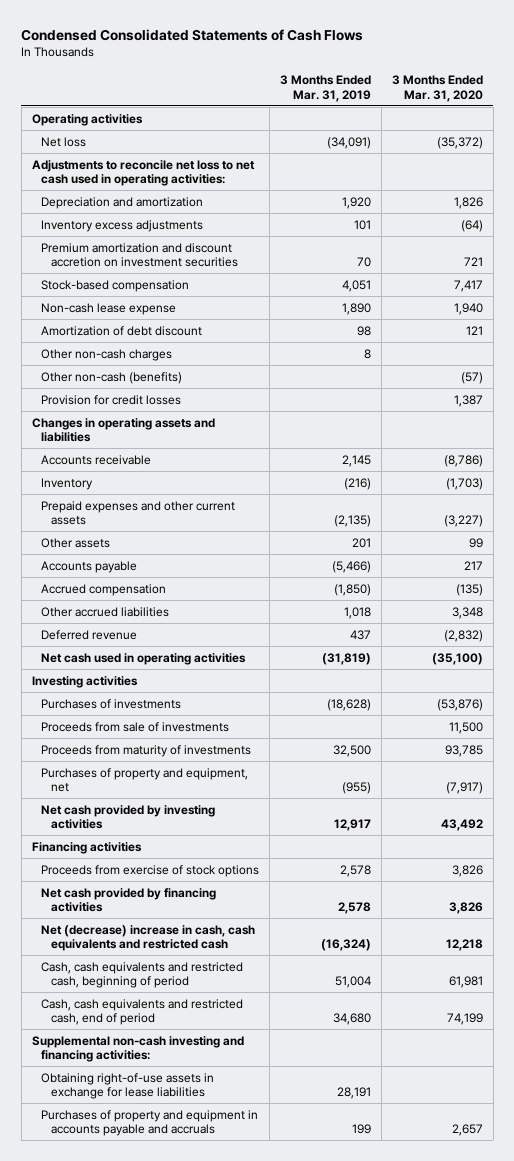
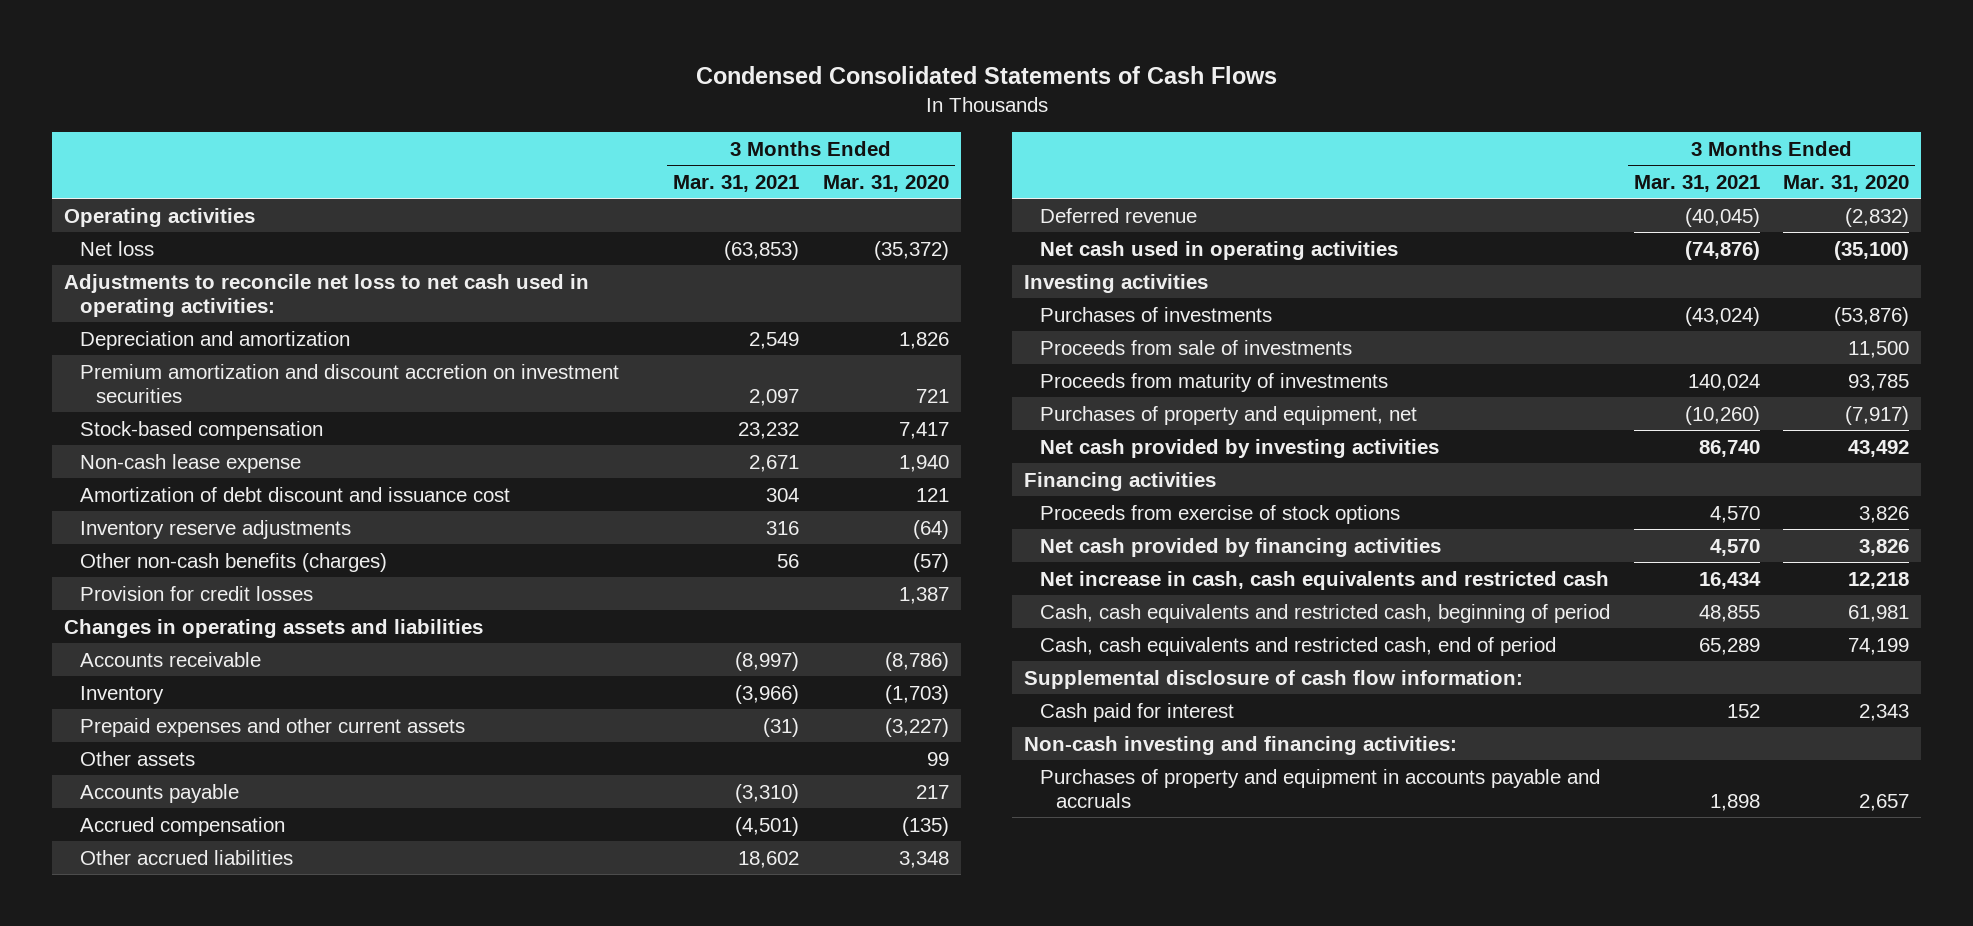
[279,75,371,102] 3 Months Ended Mar. 31, 2019 -> none
none -> [673,174,800,192] Mar. 31, 2021
[41,219,204,232] Inventory excess adjustments -> none
[41,348,173,361] Other non-cash charges -> none
[41,325,203,336] Amortization of debt discount -> [79,486,510,502] Amortization of debt discount and issuance cost
none -> [79,519,351,539] Inventory reserve adjustments
[41,371,183,384] Other non-cash (benefits) -> [79,552,387,572] Other non-cash benefits (charges)
[41,924,256,952] Net (decrease) increase in cash, cash equivalents and restricted cash -> [1040,570,1610,590] Net increase in cash, cash equivalents and restricted cash
[41,1072,215,1100] Obtaining right-of-use assets in exchange for lease liabilities -> none
none -> [1024,669,1524,689] Supplemental disclosure of cash flow information:
none -> [1040,702,1235,722] Cash paid for interest
[31,1035,244,1063] Supplemental non-cash investing and financing activities: -> [1024,735,1458,755] Non-cash investing and financing activities:

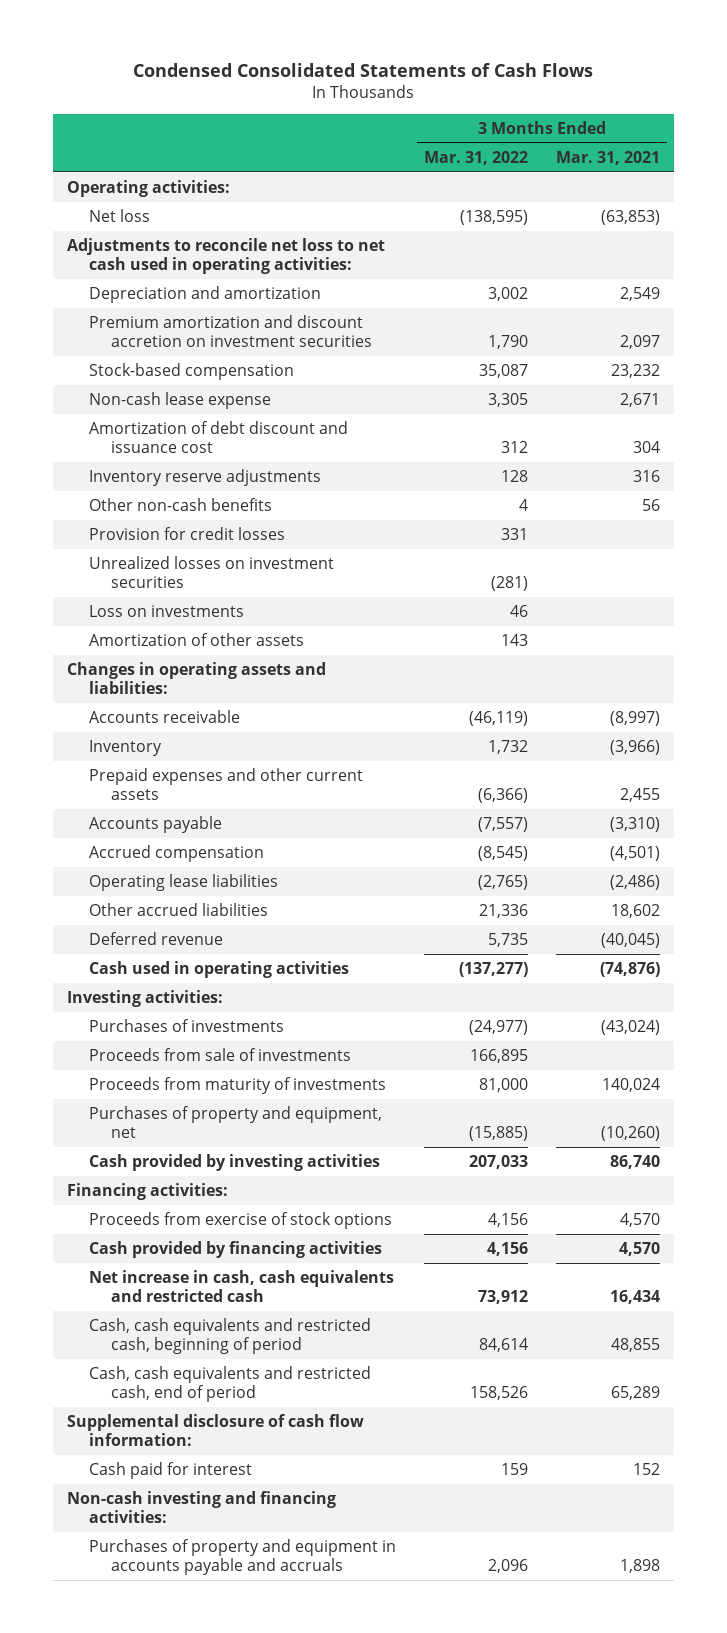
[822,174,949,192] Mar. 31, 2020 -> none
none -> [423,150,528,165] Mar. 31, 2022
[63,207,255,227] Operating activities -> [66,180,230,198] Operating activities:
[79,552,387,572] Other non-cash benefits (charges) -> [88,498,272,512] Other non-cash benefits
none -> [88,556,334,589] Unrealized losses on investment securities
none -> [88,605,244,618] Loss on investments
none -> [88,633,304,647] Amortization of other assets
[63,618,483,638] Changes in operating assets and liabilities -> [66,662,326,695] Changes in operating assets and liabilities:
[79,750,195,766] Other assets -> none
[763,717,800,737] (31) -> [619,788,660,803] 2,455
none -> [88,874,278,892] Operating lease liabilities
[1040,240,1399,260] Net cash used in operating activities -> [88,961,349,979] Cash used in operating activities
[1024,273,1209,293] Investing activities -> [66,990,223,1008] Investing activities:
[1040,438,1440,458] Net cash provided by investing activities -> [88,1154,380,1172] Cash provided by investing activities
[1024,471,1217,491] Financing activities -> [66,1183,228,1201] Financing activities:
[1040,537,1442,557] Net cash provided by financing activities -> [88,1241,382,1259] Cash provided by financing activities

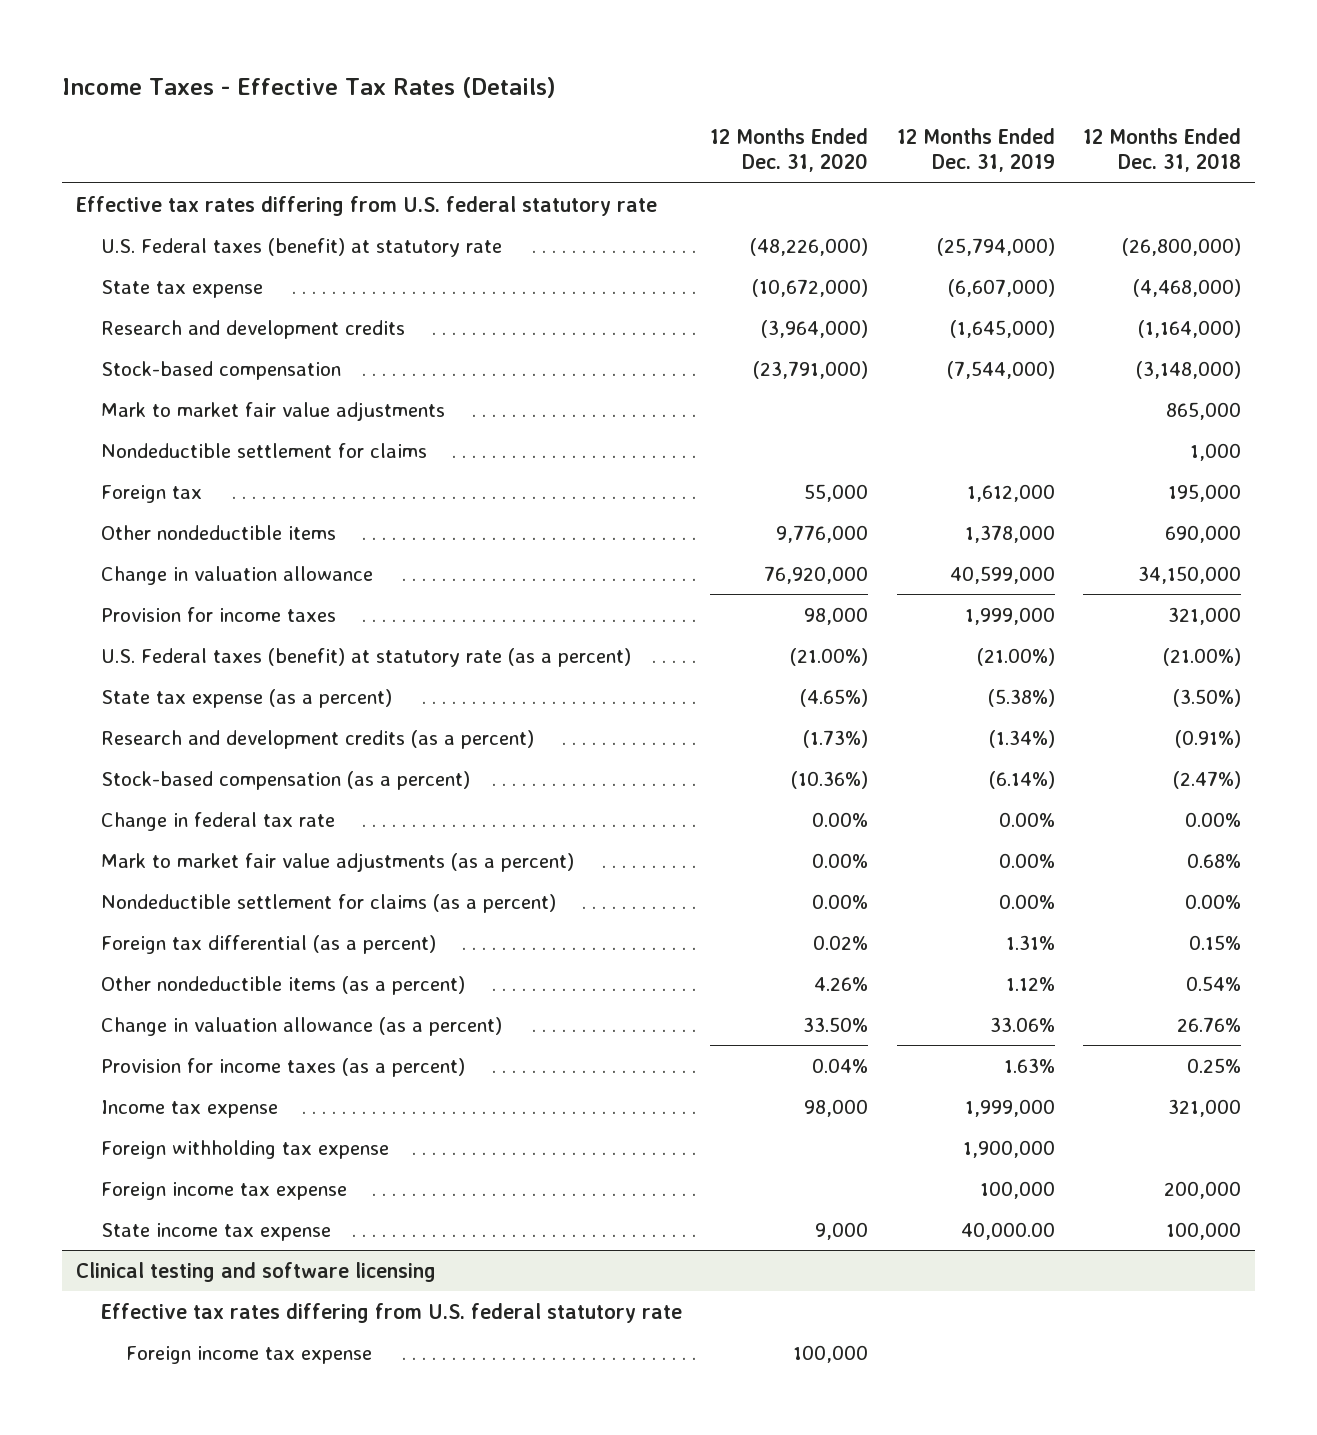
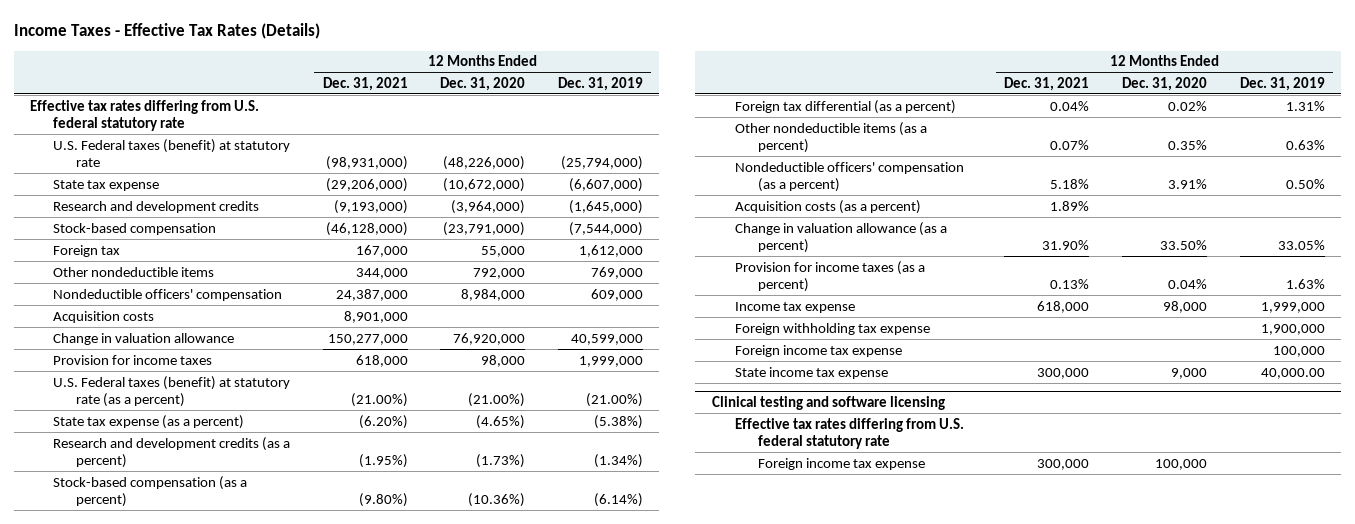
[1082,127,1241,173] 12 Months Ended Dec. 31, 2018 -> none
none -> [322,76,408,91] Dec. 31, 2021
[101,401,446,421] Mark to market fair value adjustments -> none
[101,442,428,458] Nondeductible settlement for claims -> none
[776,524,869,543] 9,776,000 -> [473,267,526,279] 792,000
[964,524,1055,543] 1,378,000 -> [590,266,643,279] 769,000
none -> [52,288,282,301] Nondeductible officers' compensation
none -> [52,310,154,323] Acquisition costs
[101,811,336,831] Change in federal tax rate -> none
[101,852,575,872] Mark to market fair value adjustments (as a percent) -> none
[101,893,557,913] Nondeductible settlement for claims (as a percent) -> none
[814,976,869,991] 4.26% -> [1168,140,1208,151] 0.35%
[1005,976,1055,991] 1.12% -> [1285,140,1325,151] 0.63%
none -> [734,161,964,193] Nondeductible officers' compensation (as a percent)
none -> [734,199,921,214] Acquisition costs (as a percent)
[989,1016,1055,1032] 33.06% -> [1277,240,1325,251] 33.05%

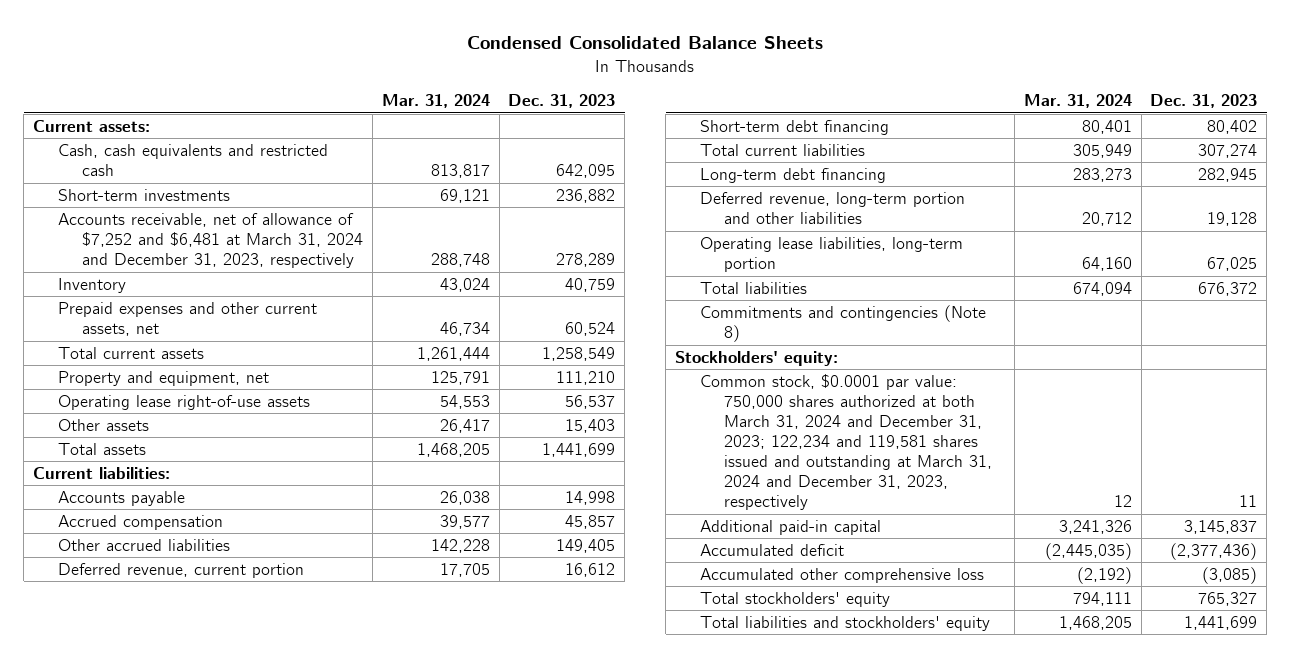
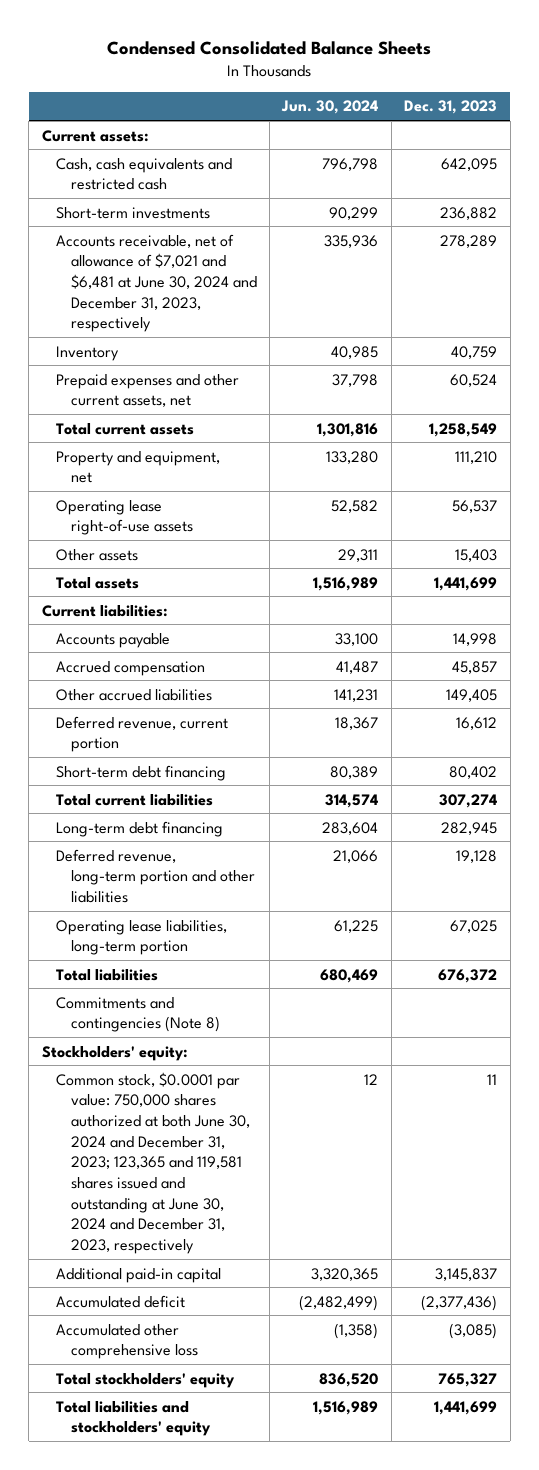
[381,94,490,109] Mar. 31, 2024 -> none
none -> [281,100,379,115] Jun. 30, 2024
[57,212,364,269] Accounts receivable, net of allowance of $7,252 and $6,481 at March 31, 2024 and December 31, 2023, respectively -> [56,233,257,333] Accounts receivable, net of allowance of $7,021 and $6,481 at June 30, 2024 and December 31, 2023, respectively
[699,373,993,511] Common stock, $0.0001 par value: 750,000 shares authorized at both March 31, 2024 and December 31, 2023; 122,234 and 119,581 shares issued and outstanding at March 31, 2024 and December 31, 2023, respectively -> [56,1071,250,1255] Common stock, $0.0001 par value: 750,000 shares authorized at both June 30, 2024 and December 31, 2023; 123,365 and 119,581 shares issued and outstanding at June 30, 2024 and December 31, 2023, respectively

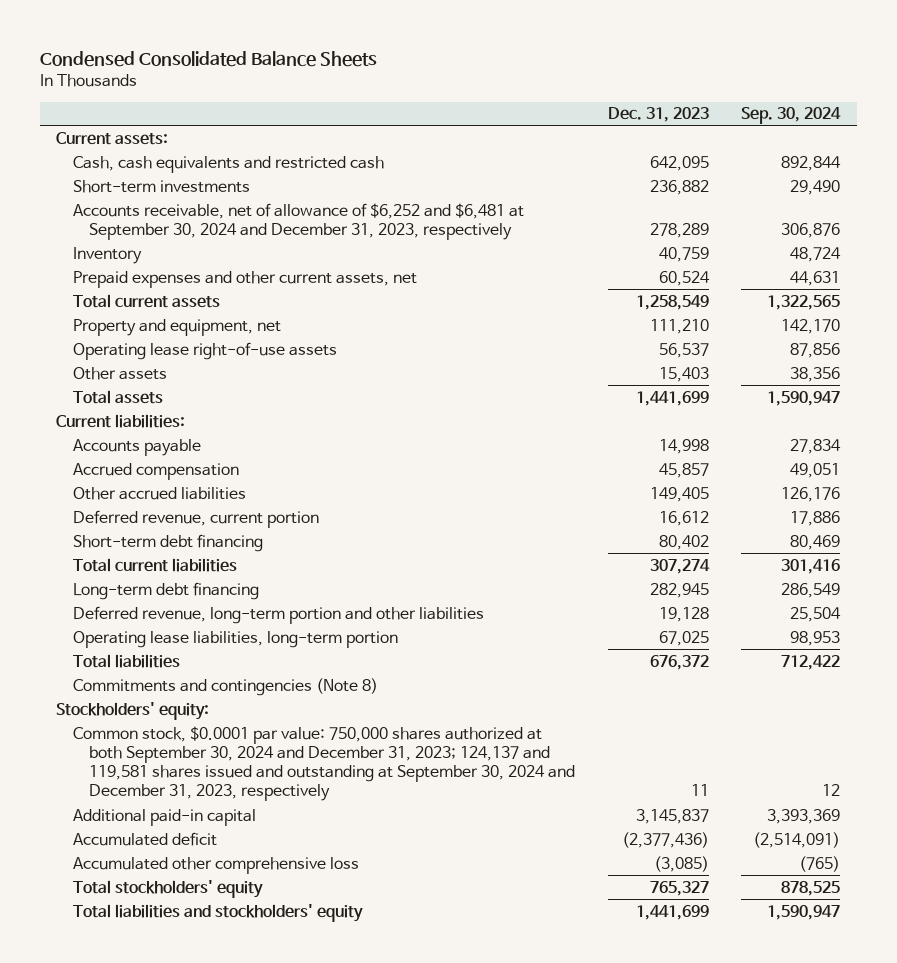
[281,100,379,115] Jun. 30, 2024 -> none
none -> [741,107,842,125] Sep. 30, 2024
[56,233,257,333] Accounts receivable, net of allowance of $7,021 and $6,481 at June 30, 2024 and December 31, 2023, respectively -> [72,202,524,240] Accounts receivable, net of allowance of $6,252 and $6,481 at September 30, 2024 and December 31, 2023, respectively
[56,1071,250,1255] Common stock, $0.0001 par value: 750,000 shares authorized at both June 30, 2024 and December 31, 2023; 123,365 and 119,581 shares issued and outstanding at June 30, 2024 and December 31, 2023, respectively -> [72,725,575,802] Common stock, $0.0001 par value: 750,000 shares authorized at both September 30, 2024 and December 31, 2023; 124,137 and 119,581 shares issued and outstanding at September 30, 2024 and December 31, 2023, respectively

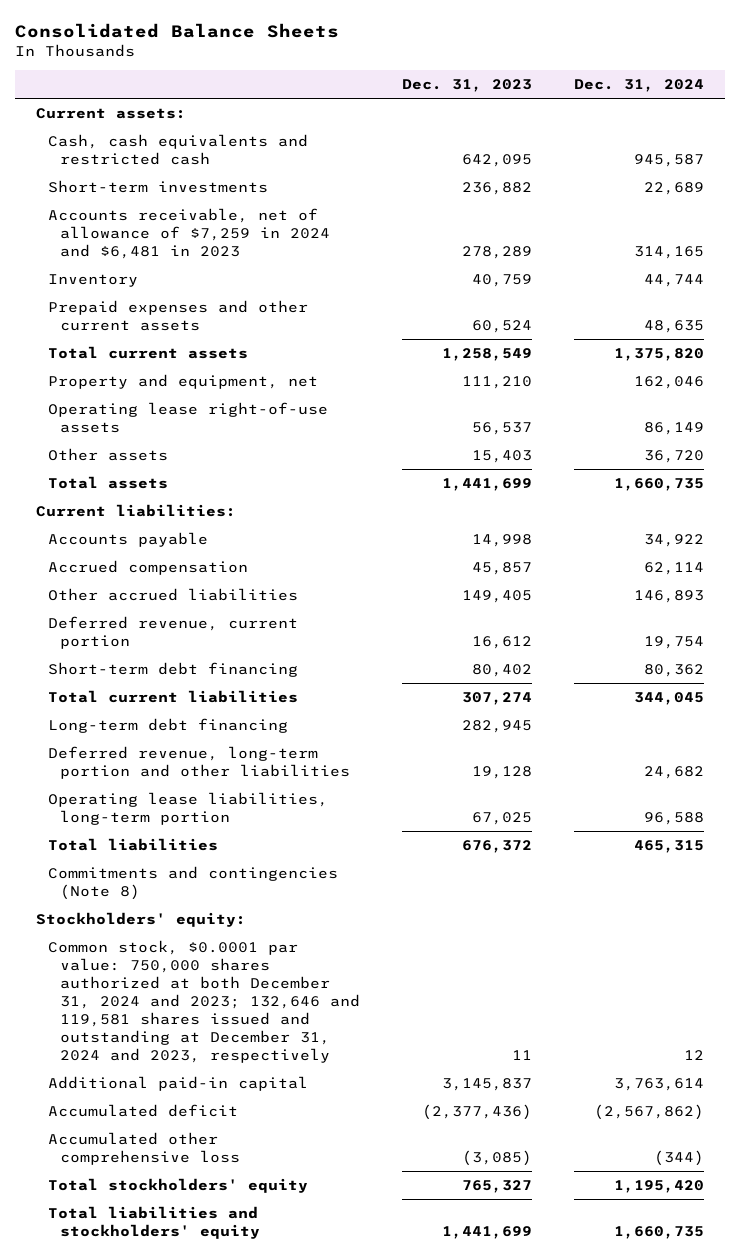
[40,50,378,67] Condensed Consolidated Balance Sheets -> [14,22,339,38] Consolidated Balance Sheets
[741,107,842,125] Sep. 30, 2024 -> none
none -> [573,79,704,93] Dec. 31, 2024
[72,202,524,240] Accounts receivable, net of allowance of $6,252 and $6,481 at September 30, 2024 and December 31, 2023, respectively -> [47,207,330,260] Accounts receivable, net of allowance of $7,259 in 2024 and $6,481 in 2023
[72,270,417,288] Prepaid expenses and other current assets, net -> [47,299,308,332] Prepaid expenses and other current assets
[72,725,575,802] Common stock, $0.0001 par value: 750,000 shares authorized at both September 30, 2024 and December 31, 2023; 124,137 and 119,581 shares issued and outstanding at September 30, 2024 and December 31, 2023, respectively -> [47,939,360,1064] Common stock, $0.0001 par value: 750,000 shares authorized at both December 31, 2024 and 2023; 132,646 and 119,581 shares issued and outstanding at December 31, 2024 and 2023, respectively

